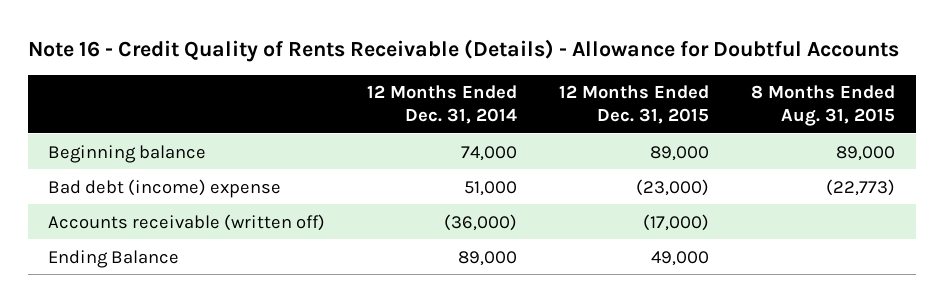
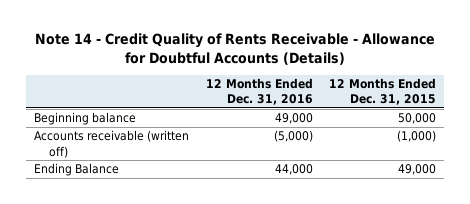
[27,39,899,63] Note 16 - Credit Quality of Rents Receivable (Details) - Allowance for Doubtful Accounts -> [35,33,436,65] Note 14 - Credit Quality of Rents Receivable - Allowance for Doubtful Accounts (Details)
[367,85,518,124] 12 Months Ended Dec. 31, 2014 -> none
[751,85,896,126] 8 Months Ended Aug. 31, 2015 -> none
none -> [205,77,313,106] 12 Months Ended Dec. 31, 2016
[48,178,282,198] Bad debt (income) expense -> none
[650,145,710,161] 89,000 -> [398,113,437,125] 50,000
[643,213,710,231] (17,000) -> [397,130,437,143] (1,000)

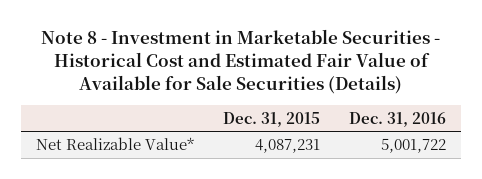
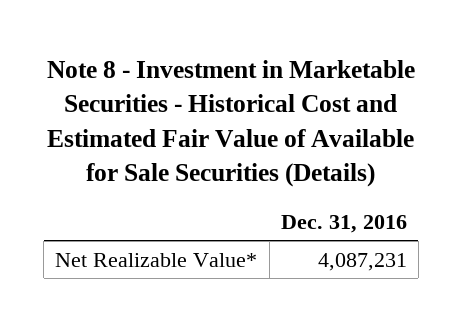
[222,111,320,127] Dec. 31, 2015 -> none
[381,138,447,154] 5,001,722 -> [317,252,407,271] 4,087,231

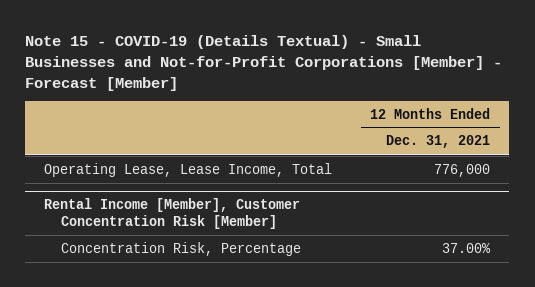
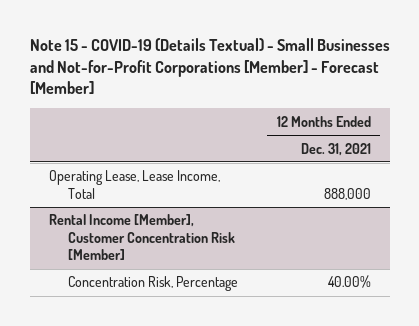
[434,163,491,177] 776,000 -> [323,187,371,200] 888,000
[442,242,492,253] 37.00% -> [327,275,371,289] 40.00%

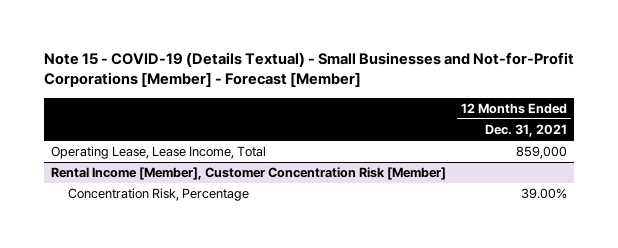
[323,187,371,200] 888,000 -> [516,146,568,160] 859,000
[327,275,371,289] 40.00% -> [521,188,568,200] 39.00%

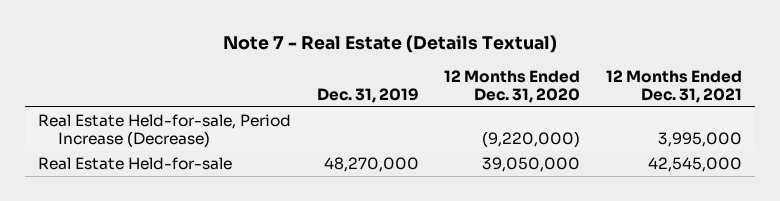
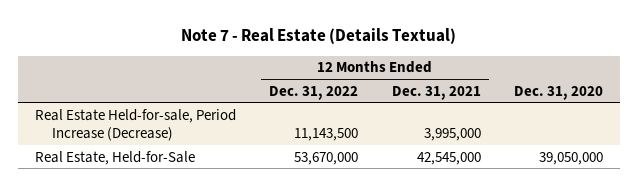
[316,87,419,103] Dec. 31, 2019 -> none
[444,69,581,103] 12 Months Ended Dec. 31, 2020 -> none
none -> [269,85,359,100] Dec. 31, 2022
none -> [514,85,604,100] Dec. 31, 2020
[37,156,232,170] Real Estate Held-for-sale -> [34,150,195,165] Real Estate, Held-for-Sale

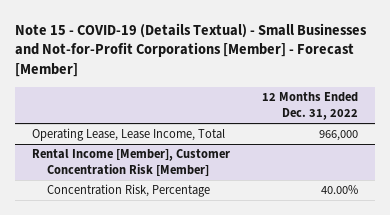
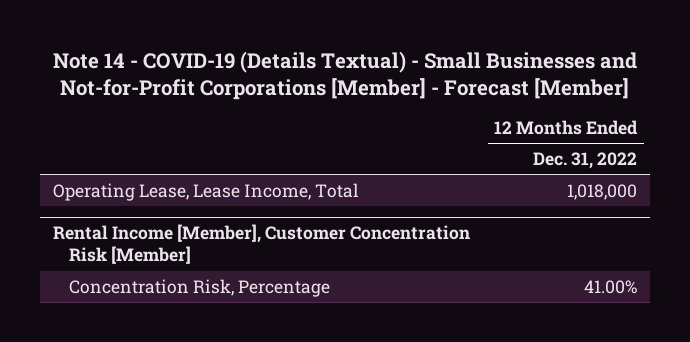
[15,22,368,78] Note 15 - COVID-19 (Details Textual) - Small Businesses and Not-for-Profit Corporations [Member] - Forecast [Member] -> [52,50,637,100] Note 14 - COVID-19 (Details Textual) - Small Businesses and Not-for-Profit Corporations [Member] - Forecast [Member]
[319,130,359,142] 966,000 -> [567,183,638,200] 1,018,000
[321,185,359,195] 40.00% -> [584,279,638,294] 41.00%

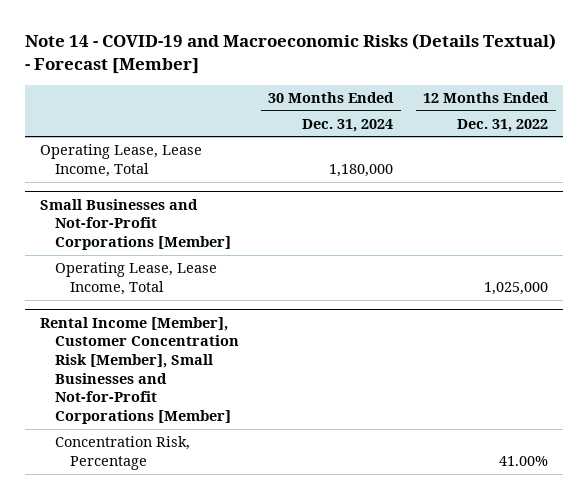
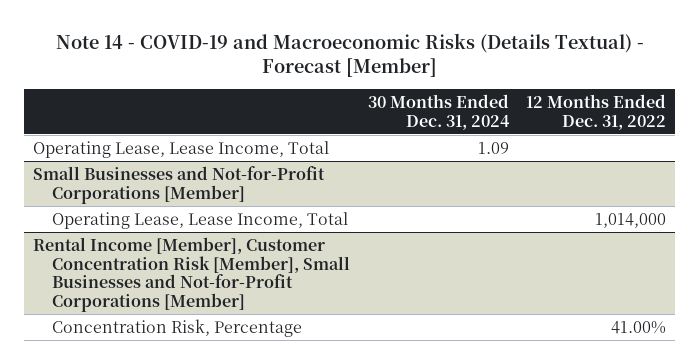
[329,163,394,177] 1,180,000 -> [477,141,509,154] 1.09
[484,281,549,295] 1,025,000 -> [595,212,667,228] 1,014,000

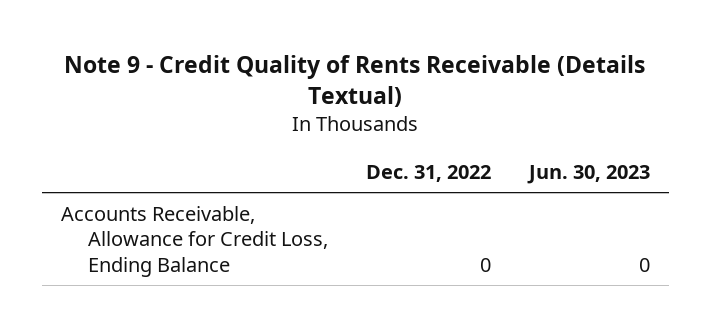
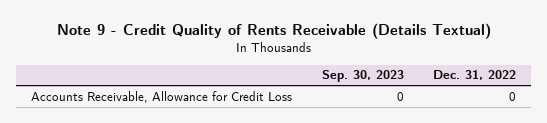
[526,165,650,185] Jun. 30, 2023 -> none
none -> [321,70,404,83] Sep. 30, 2023
[60,205,328,277] Accounts Receivable, Allowance for Credit Loss, Ending Balance -> [30,90,292,103] Accounts Receivable, Allowance for Credit Loss

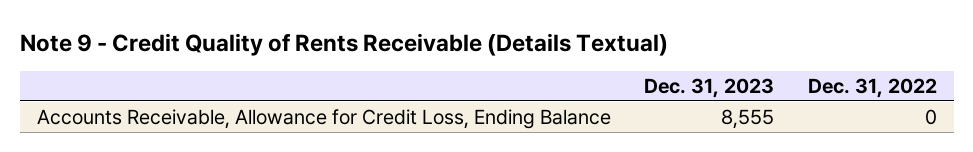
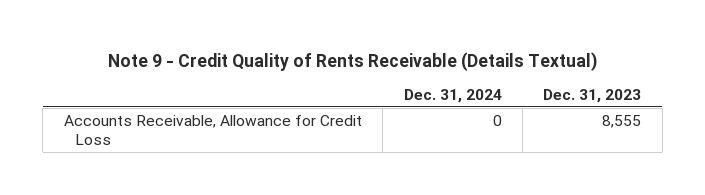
[807,78,937,99] Dec. 31, 2022 -> none
none -> [403,88,502,103] Dec. 31, 2024
[36,108,611,129] Accounts Receivable, Allowance for Credit Loss, Ending Balance -> [63,114,362,146] Accounts Receivable, Allowance for Credit Loss

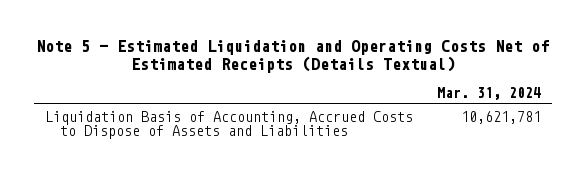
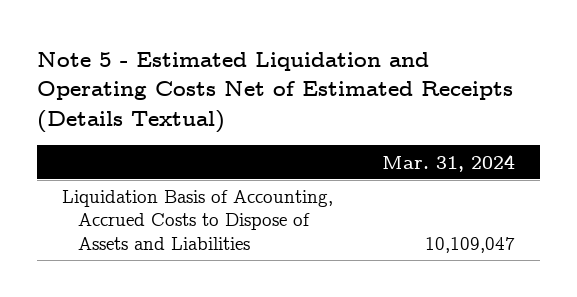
[460,110,541,124] 10,621,781 -> [425,236,516,253] 10,109,047

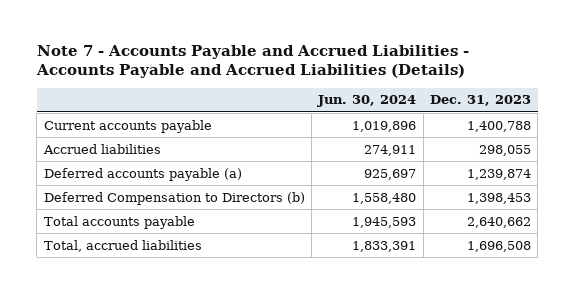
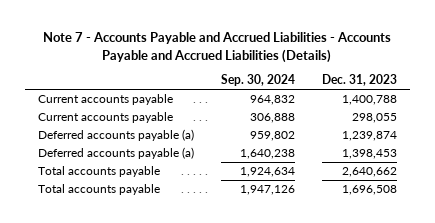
[317,95,417,108] Jun. 30, 2024 -> none
none -> [220,74,295,87] Sep. 30, 2024
[42,143,161,154] Accrued liabilities -> [38,111,174,123] Current accounts payable
[43,191,305,205] Deferred Compensation to Directors (b) -> [38,146,195,159] Deferred accounts payable (a)
[43,239,202,252] Total, accrued liabilities -> [38,183,161,195] Total accounts payable

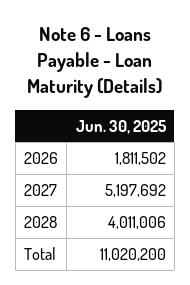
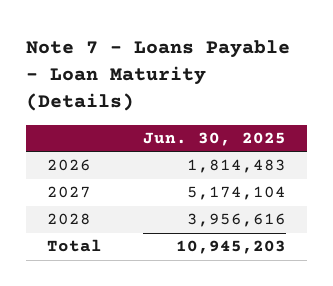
[26,27,162,98] Note 6 - Loans Payable - Loan Maturity (Details) -> [25,39,290,112] Note 7 - Loans Payable - Loan Maturity (Details)
[114,151,166,165] 1,811,502 -> [187,159,287,174] 1,814,483
[104,183,166,197] 5,197,692 -> [187,186,287,201] 5,174,104
[107,215,166,229] 4,011,006 -> [187,213,287,228] 3,956,616
[99,247,166,261] 11,020,200 -> [176,240,287,255] 10,945,203

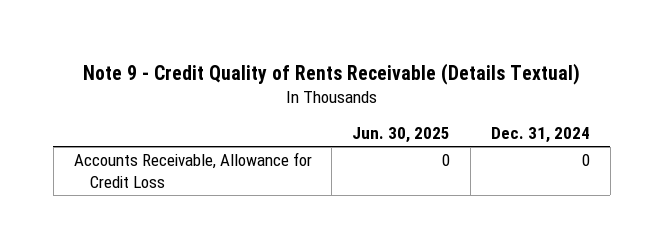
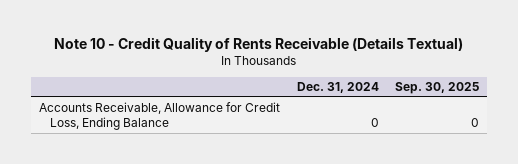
[82,62,580,85] Note 9 - Credit Quality of Rents Receivable (Details Textual) -> [54,37,464,53] Note 10 - Credit Quality of Rents Receivable (Details Textual)
[352,126,451,143] Jun. 30, 2025 -> none
none -> [395,82,480,95] Sep. 30, 2025
[73,152,312,188] Accounts Receivable, Allowance for Credit Loss -> [38,102,280,131] Accounts Receivable, Allowance for Credit Loss, Ending Balance

